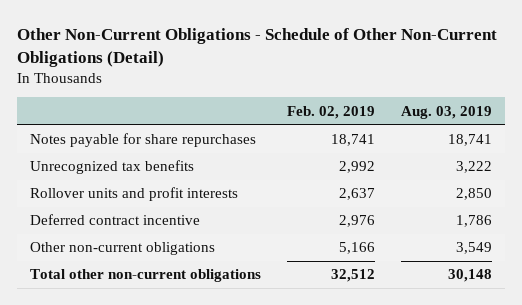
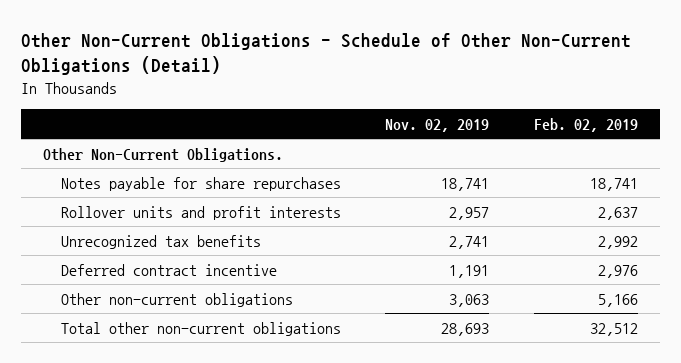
[400,105,492,119] Aug. 03, 2019 -> none
none -> [385,118,490,132] Nov. 02, 2019
none -> [43,147,284,162] Other Non-Current Obligations.
[29,160,194,175] Unrecognized tax benefits -> [60,234,261,249] Unrecognized tax benefits

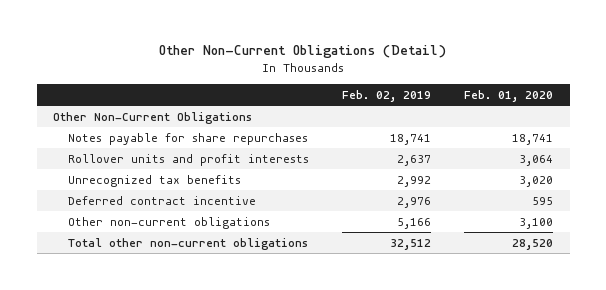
[20,32,631,75] Other Non-Current Obligations - Schedule of Other Non-Current Obligations (Detail) -> [159,45,447,59] Other Non-Current Obligations (Detail)
[385,118,490,132] Nov. 02, 2019 -> none
none -> [464,89,554,102] Feb. 01, 2020
[43,147,284,162] Other Non-Current Obligations. -> [53,111,253,124] Other Non-Current Obligations

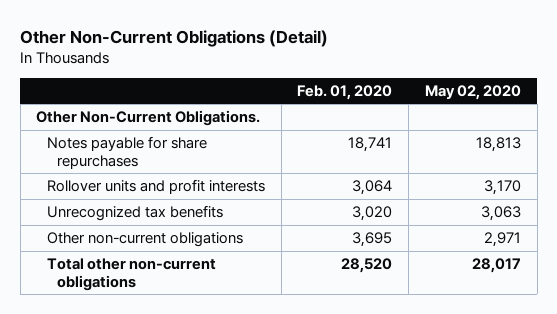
[342,89,432,102] Feb. 02, 2019 -> none
none -> [424,84,521,100] May 02, 2020
[53,111,253,124] Other Non-Current Obligations -> [36,110,261,127] Other Non-Current Obligations.
[67,195,256,205] Deferred contract incentive -> none
[519,217,554,229] 3,100 -> [352,232,393,248] 3,695

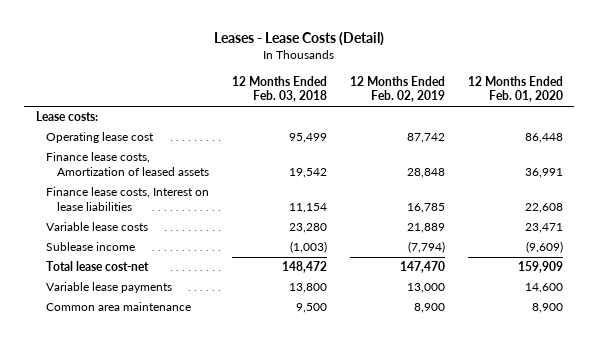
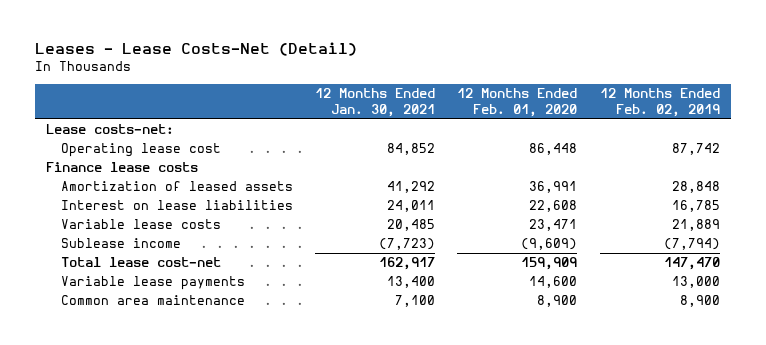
[214,32,385,47] Leases - Lease Costs (Detail) -> [34,42,357,57] Leases - Lease Costs-Net (Detail)
[232,75,328,103] 12 Months Ended Feb. 03, 2018 -> none
none -> [315,88,436,117] 12 Months Ended Jan. 30, 2021
[35,111,98,122] Lease costs: -> [45,124,174,135] Lease costs-net:
none -> [45,162,198,173] Finance lease costs
[46,152,209,176] Finance lease costs, Amortization of leased assets -> [60,181,293,192] Amortization of leased assets
[46,187,210,211] Finance lease costs, Interest on lease liabilities -> [60,200,293,211] Interest on lease liabilities

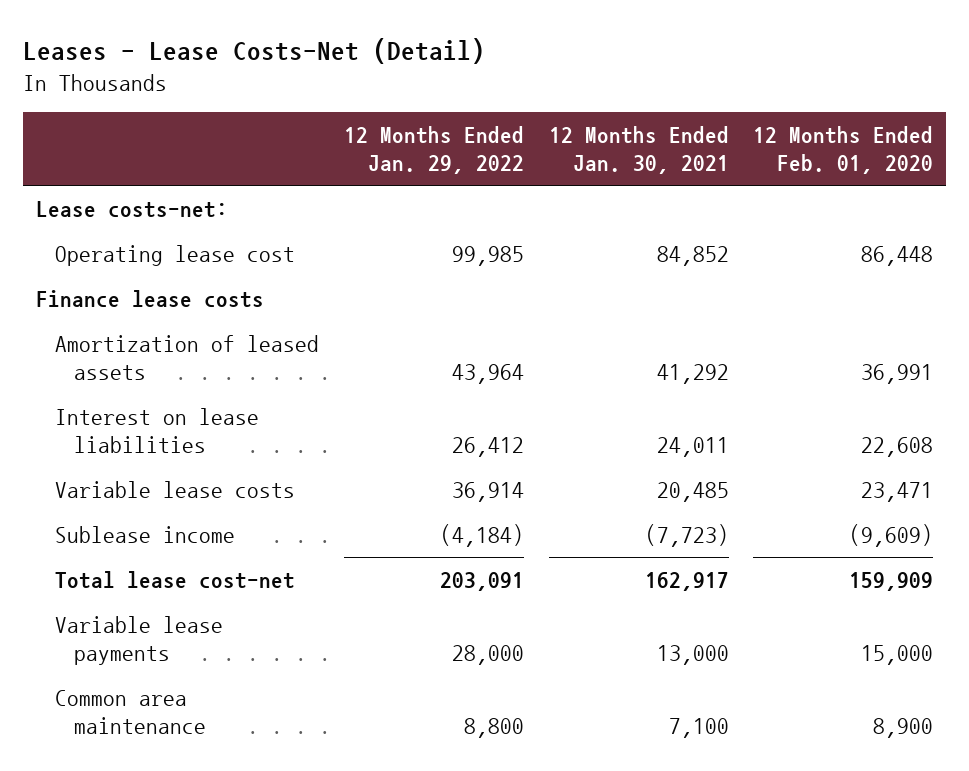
[599,88,720,117] 12 Months Ended Feb. 02, 2019 -> none
none -> [343,126,524,175] 12 Months Ended Jan. 29, 2022
[387,276,436,289] 13,400 -> [656,644,729,665] 13,000
[529,276,578,289] 14,600 -> [861,644,934,665] 15,000

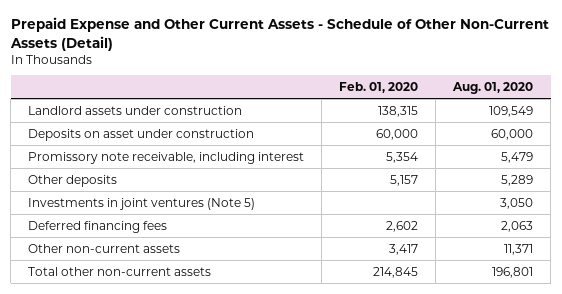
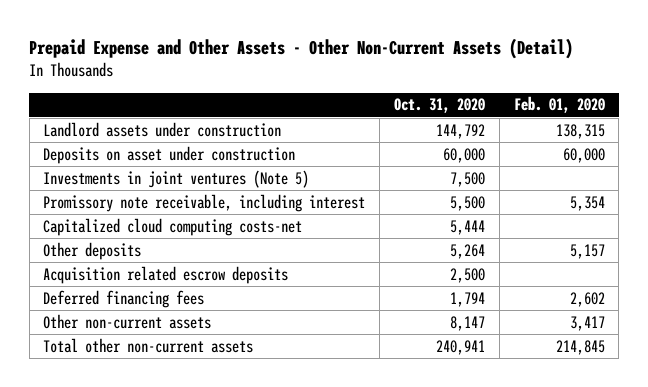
[9,17,549,51] Prepaid Expense and Other Current Assets - Schedule of Other Non-Current Assets (Detail) -> [29,38,574,60] Prepaid Expense and Other Assets - Other Non-Current Assets (Detail)
[452,82,534,95] Aug. 01, 2020 -> none
none -> [393,98,485,114] Oct. 31, 2020
[28,197,256,210] Investments in joint ventures (Note 5) -> [43,169,310,188] Investments in joint ventures (Note 5)
none -> [43,217,303,236] Capitalized cloud computing costs-net
none -> [43,265,289,284] Acquisition related escrow deposits

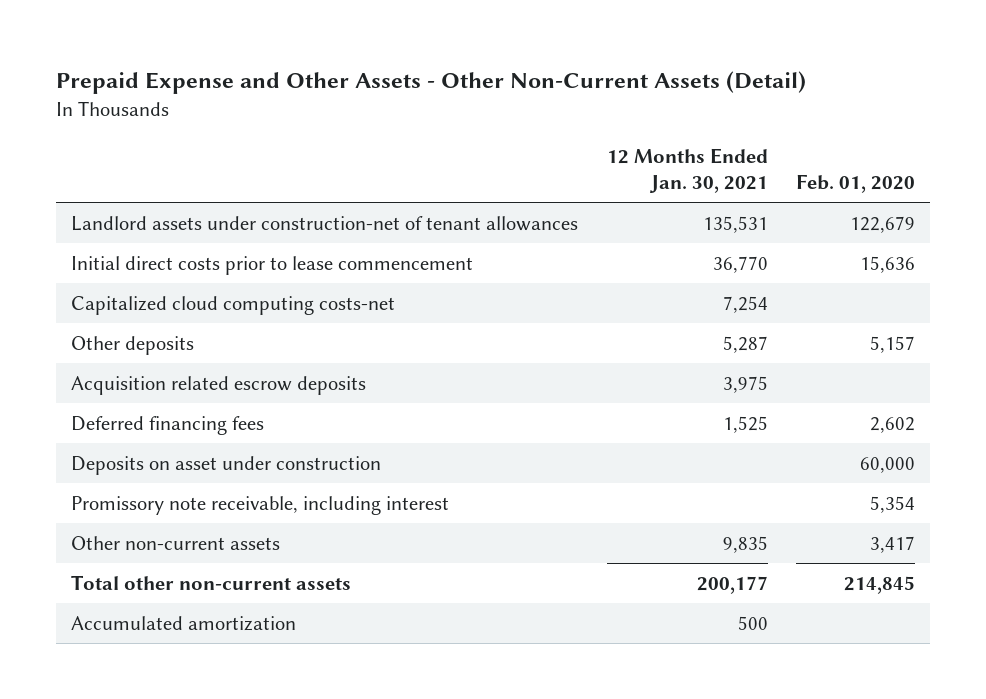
[393,98,485,114] Oct. 31, 2020 -> none
none -> [606,147,768,193] 12 Months Ended Jan. 30, 2021
[43,169,310,188] Investments in joint ventures (Note 5) -> none
[43,121,282,137] Landlord assets under construction -> [70,215,578,231] Landlord assets under construction-net of tenant allowances
[555,123,605,139] 138,315 -> [850,215,916,233] 122,679
none -> [70,255,473,275] Initial direct costs prior to lease commencement
[43,145,296,164] Deposits on asset under construction -> [70,455,381,475] Deposits on asset under construction
[43,193,366,212] Promissory note receivable, including interest -> [70,495,449,515] Promissory note receivable, including interest
none -> [70,615,296,631] Accumulated amortization

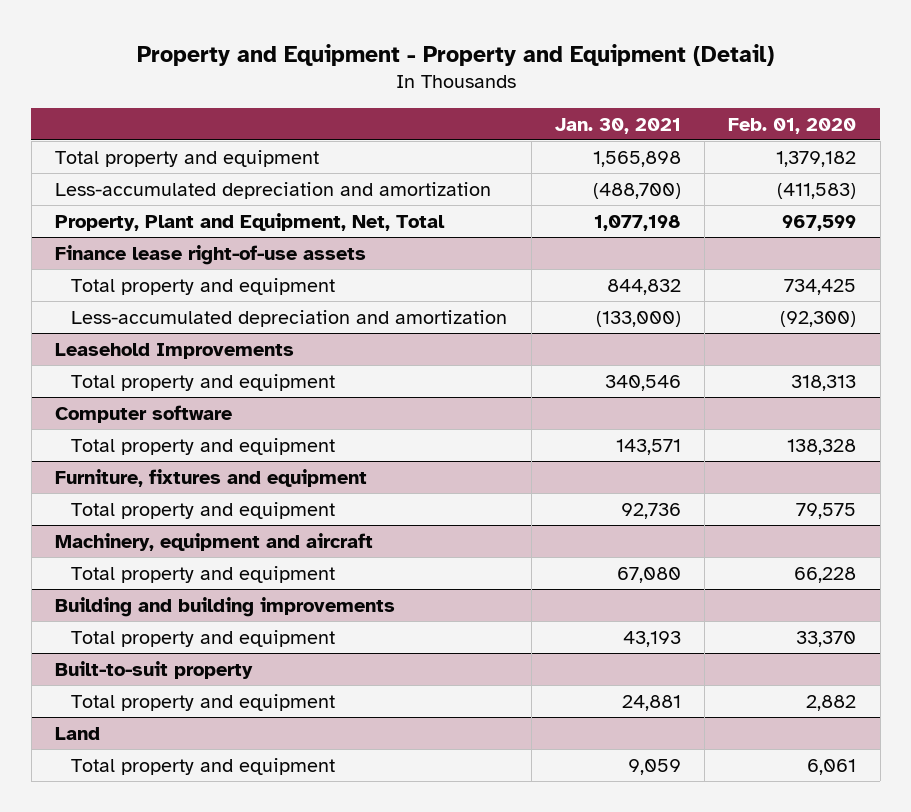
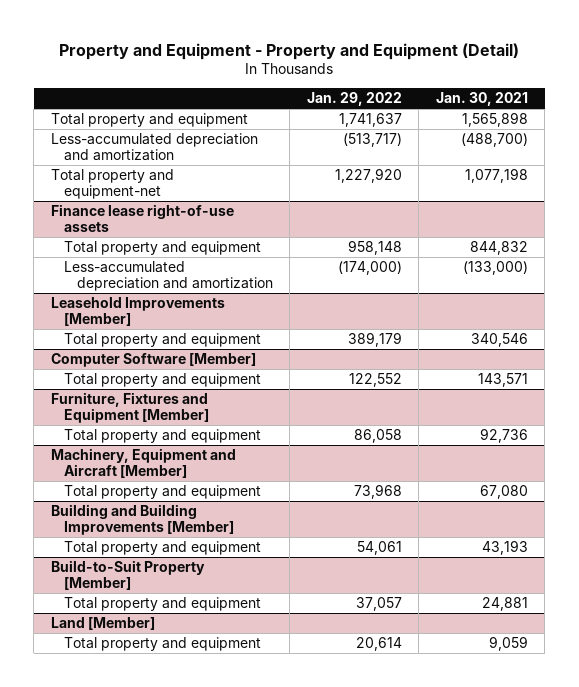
[728,117,857,134] Feb. 01, 2020 -> none
none -> [306,92,402,107] Jan. 29, 2022
[54,212,445,231] Property, Plant and Equipment, Net, Total -> [50,169,174,200] Total property and equipment-net
[54,342,294,359] Leasehold Improvements -> [50,297,225,327] Leasehold Improvements [Member]
[54,404,232,423] Computer software -> [50,353,256,368] Computer Software [Member]
[54,468,367,487] Furniture, fixtures and equipment -> [50,392,209,424] Furniture, Fixtures and Equipment [Member]
[54,532,373,551] Machinery, equipment and aircraft -> [50,448,236,479] Machinery, Equipment and Aircraft [Member]
[54,596,395,617] Building and building improvements -> [50,504,234,536] Building and Building Improvements [Member]
[54,660,253,679] Built-to-suit property -> [50,560,205,591] Build-to-Suit Property [Member]
[54,726,100,740] Land -> [50,617,155,631] Land [Member]

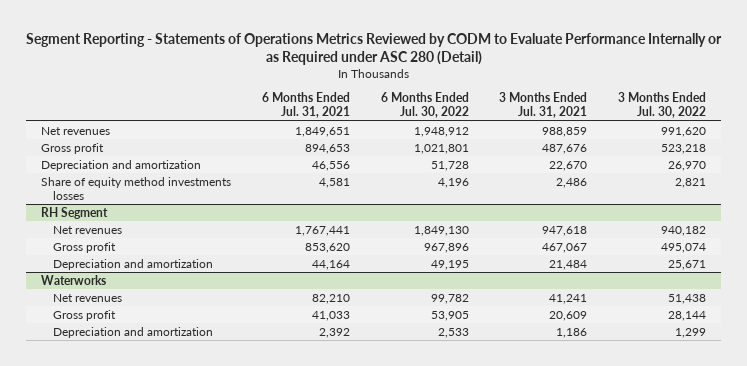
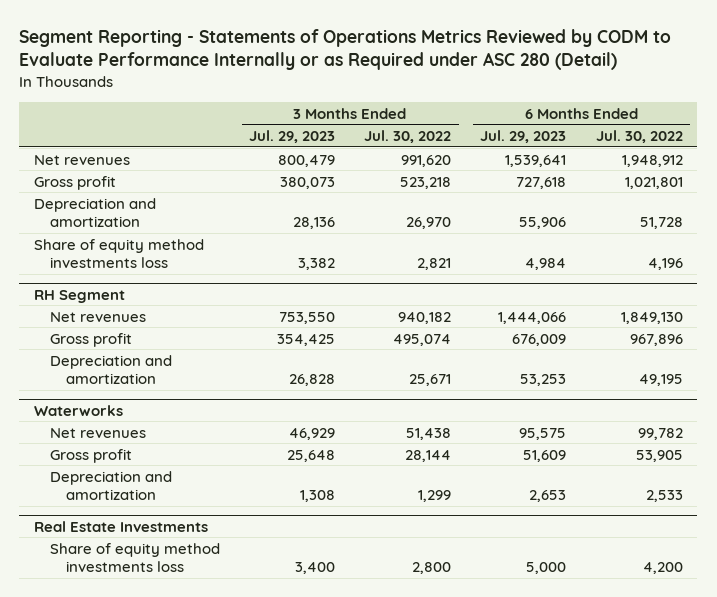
[262,92,351,119] 6 Months Ended Jul. 31, 2021 -> none
[499,92,588,119] 3 Months Ended Jul. 31, 2021 -> none
none -> [249,129,336,143] Jul. 29, 2023
none -> [480,129,567,143] Jul. 29, 2023
[41,176,232,200] Share of equity method investments losses -> [33,238,204,268] Share of equity method investments loss
none -> [33,520,208,532] Real Estate Investments
none -> [49,542,220,572] Share of equity method investments loss

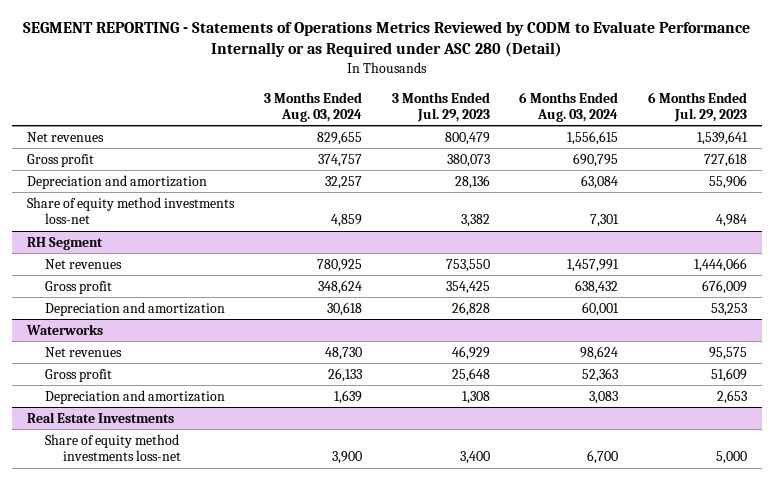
[19,28,672,71] Segment Reporting - Statements of Operations Metrics Reviewed by CODM to Evaluate Performance Internally or as Required under ASC 280 (Detail) -> [23,21,751,58] SEGMENT REPORTING - Statements of Operations Metrics Reviewed by CODM to Evaluate Performance Internally or as Required under ASC 280 (Detail)
[364,129,452,143] Jul. 30, 2022 -> none
[595,129,683,143] Jul. 30, 2022 -> none
none -> [263,91,362,122] 3 Months Ended Aug. 03, 2024
none -> [519,91,619,122] 6 Months Ended Aug. 03, 2024
[33,238,204,268] Share of equity method investments loss -> [26,196,235,225] Share of equity method investments loss-net
[49,542,220,572] Share of equity method investments loss -> [45,433,182,462] Share of equity method investments loss-net

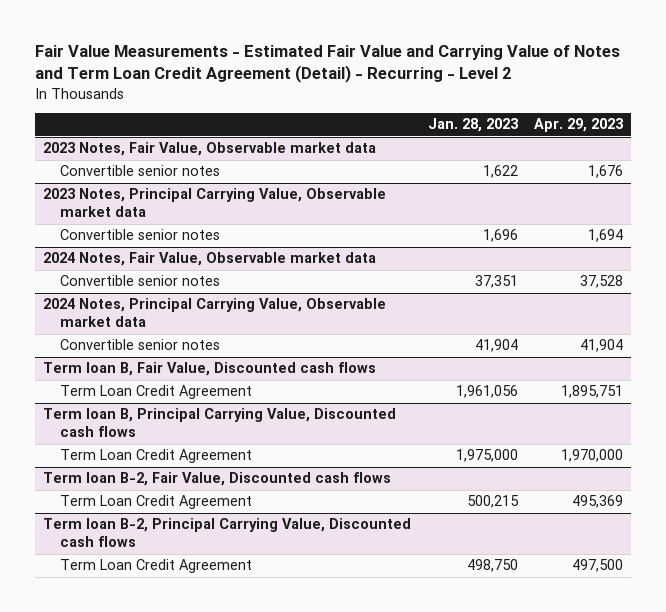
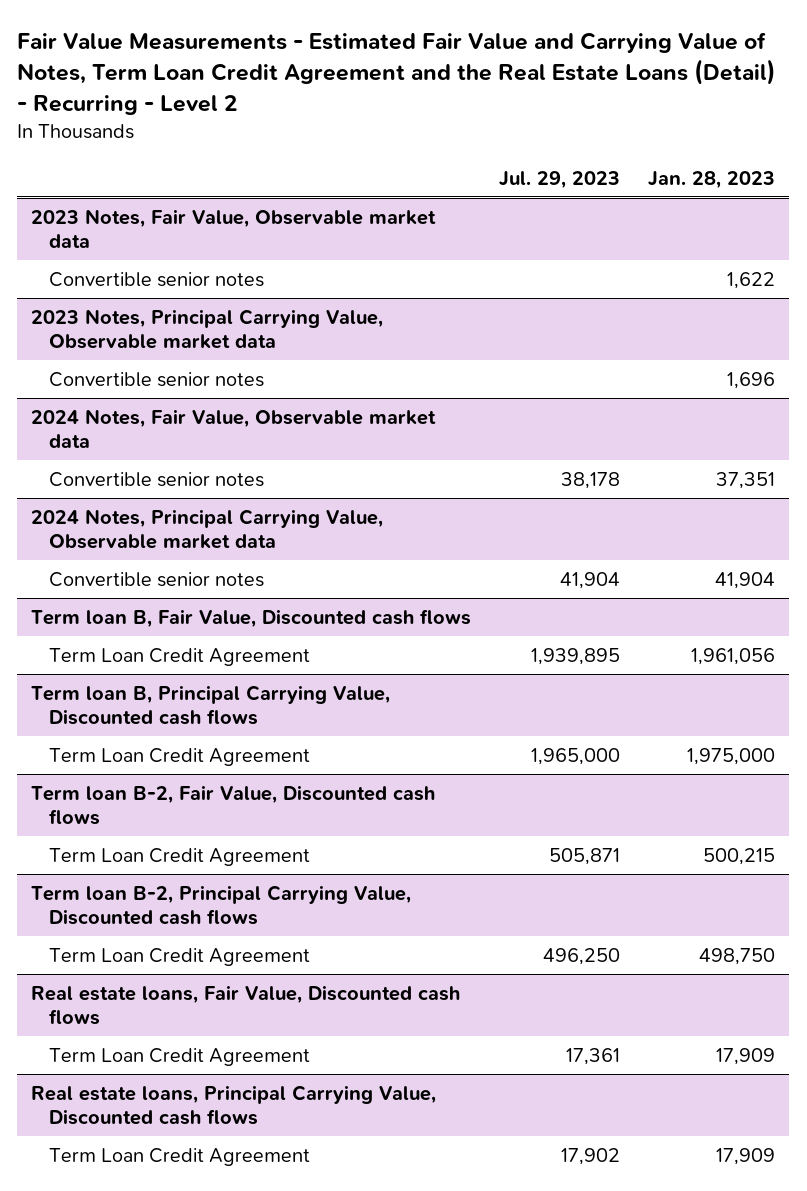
[34,45,620,84] Fair Value Measurements - Estimated Fair Value and Carrying Value of Notes and Term Loan Credit Agreement (Detail) - Recurring - Level 2 -> [17,31,777,116] Fair Value Measurements - Estimated Fair Value and Carrying Value of Notes, Term Loan Credit Agreement and the Real Estate Loans (Detail) - Recurring - Level 2
[534,118,624,133] Apr. 29, 2023 -> none
none -> [499,170,621,189] Jul. 29, 2023
none -> [31,984,461,1026] Real estate loans, Fair Value, Discounted cash flows
none -> [48,1047,310,1066] Term Loan Credit Agreement
none -> [31,1084,437,1126] Real estate loans, Principal Carrying Value, Discounted cash flows
none -> [48,1147,310,1166] Term Loan Credit Agreement

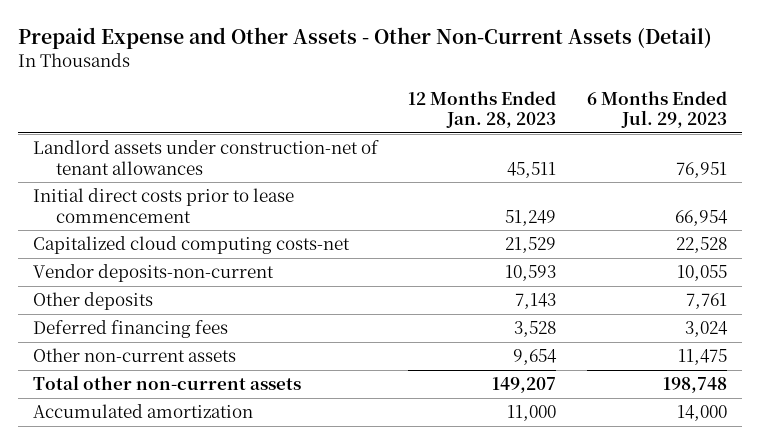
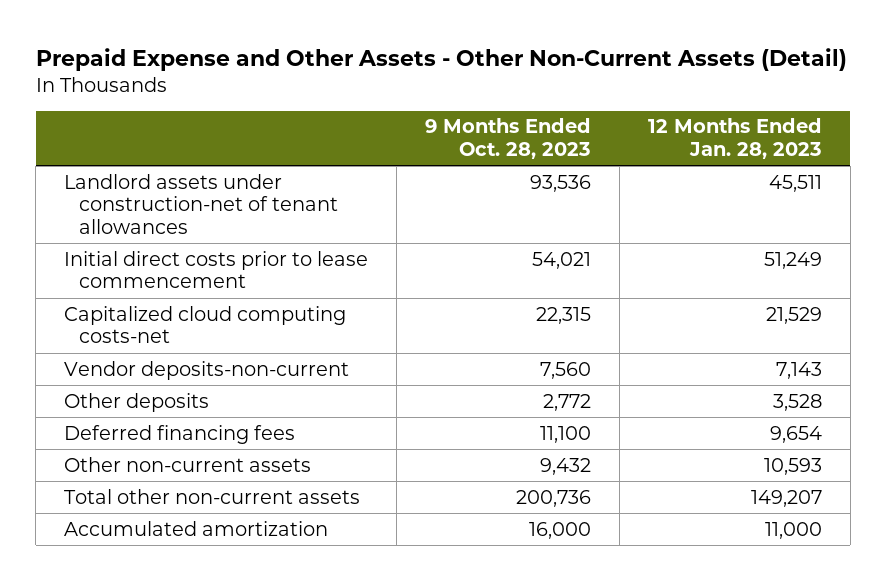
[586,90,727,129] 6 Months Ended Jul. 29, 2023 -> none
none -> [424,118,591,160] 9 Months Ended Oct. 28, 2023
[505,265,557,282] 10,593 -> [775,361,822,379] 7,143
[515,293,557,310] 7,143 -> [772,393,822,411] 3,528
[514,321,557,338] 3,528 -> [769,425,822,443] 9,654
[513,349,558,366] 9,654 -> [763,457,822,475] 10,593

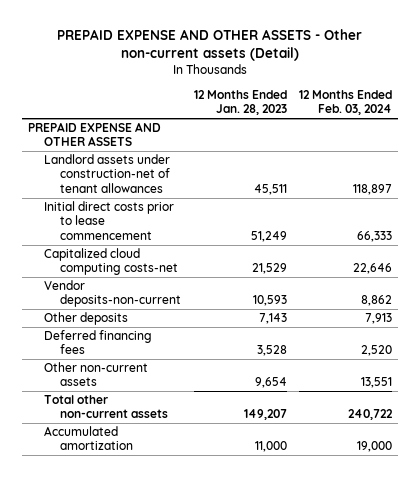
[35,47,847,71] Prepaid Expense and Other Assets - Other Non-Current Assets (Detail) -> [56,28,362,62] PREPAID EXPENSE AND OTHER ASSETS - Other non-current assets (Detail)
[424,118,591,160] 9 Months Ended Oct. 28, 2023 -> none
none -> [299,90,393,116] 12 Months Ended Feb. 03, 2024
none -> [27,122,161,147] PREPAID EXPENSE AND OTHER ASSETS
[775,361,822,379] 7,143 -> [252,295,287,307] 10,593
[772,393,822,411] 3,528 -> [258,313,287,325] 7,143
[769,425,822,443] 9,654 -> [256,345,287,357] 3,528
[763,457,822,475] 10,593 -> [254,377,287,389] 9,654

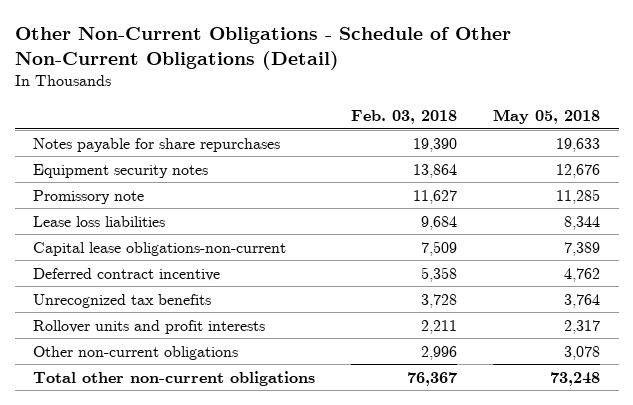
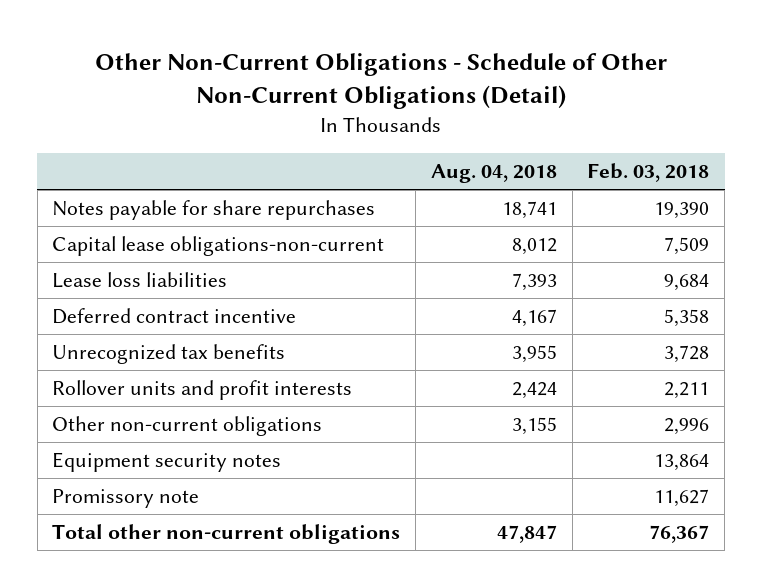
[493,109,601,125] May 05, 2018 -> none
none -> [430,164,557,184] Aug. 04, 2018
[32,215,165,227] Lease loss liabilities -> [52,271,228,288] Lease loss liabilities
[32,163,208,178] Equipment security notes -> [52,451,282,472] Equipment security notes
[32,189,144,204] Promissory note -> [52,488,200,508] Promissory note

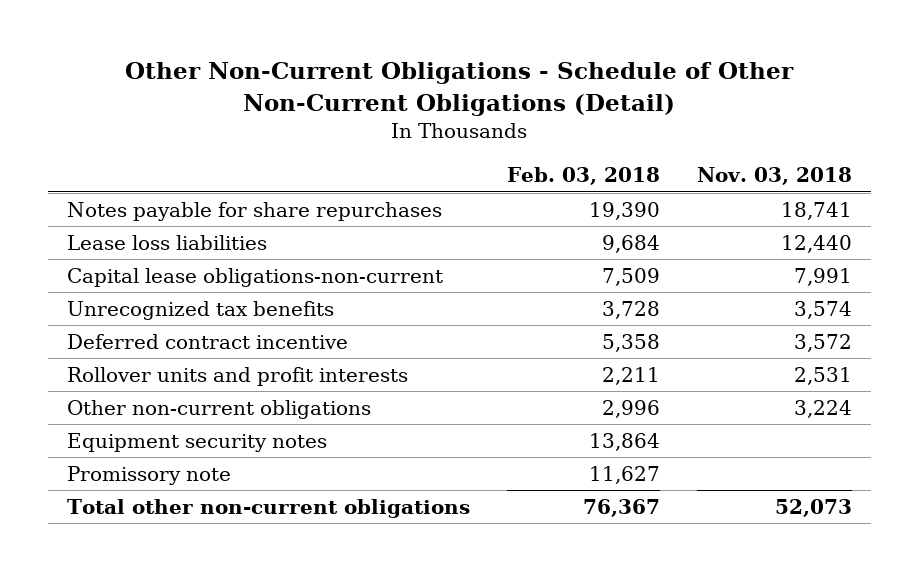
[430,164,557,184] Aug. 04, 2018 -> none
none -> [697,167,853,186] Nov. 03, 2018
[52,235,385,256] Capital lease obligations-non-current -> [66,268,443,288] Capital lease obligations-non-current
[52,307,297,324] Deferred contract incentive -> [66,334,348,350] Deferred contract incentive

